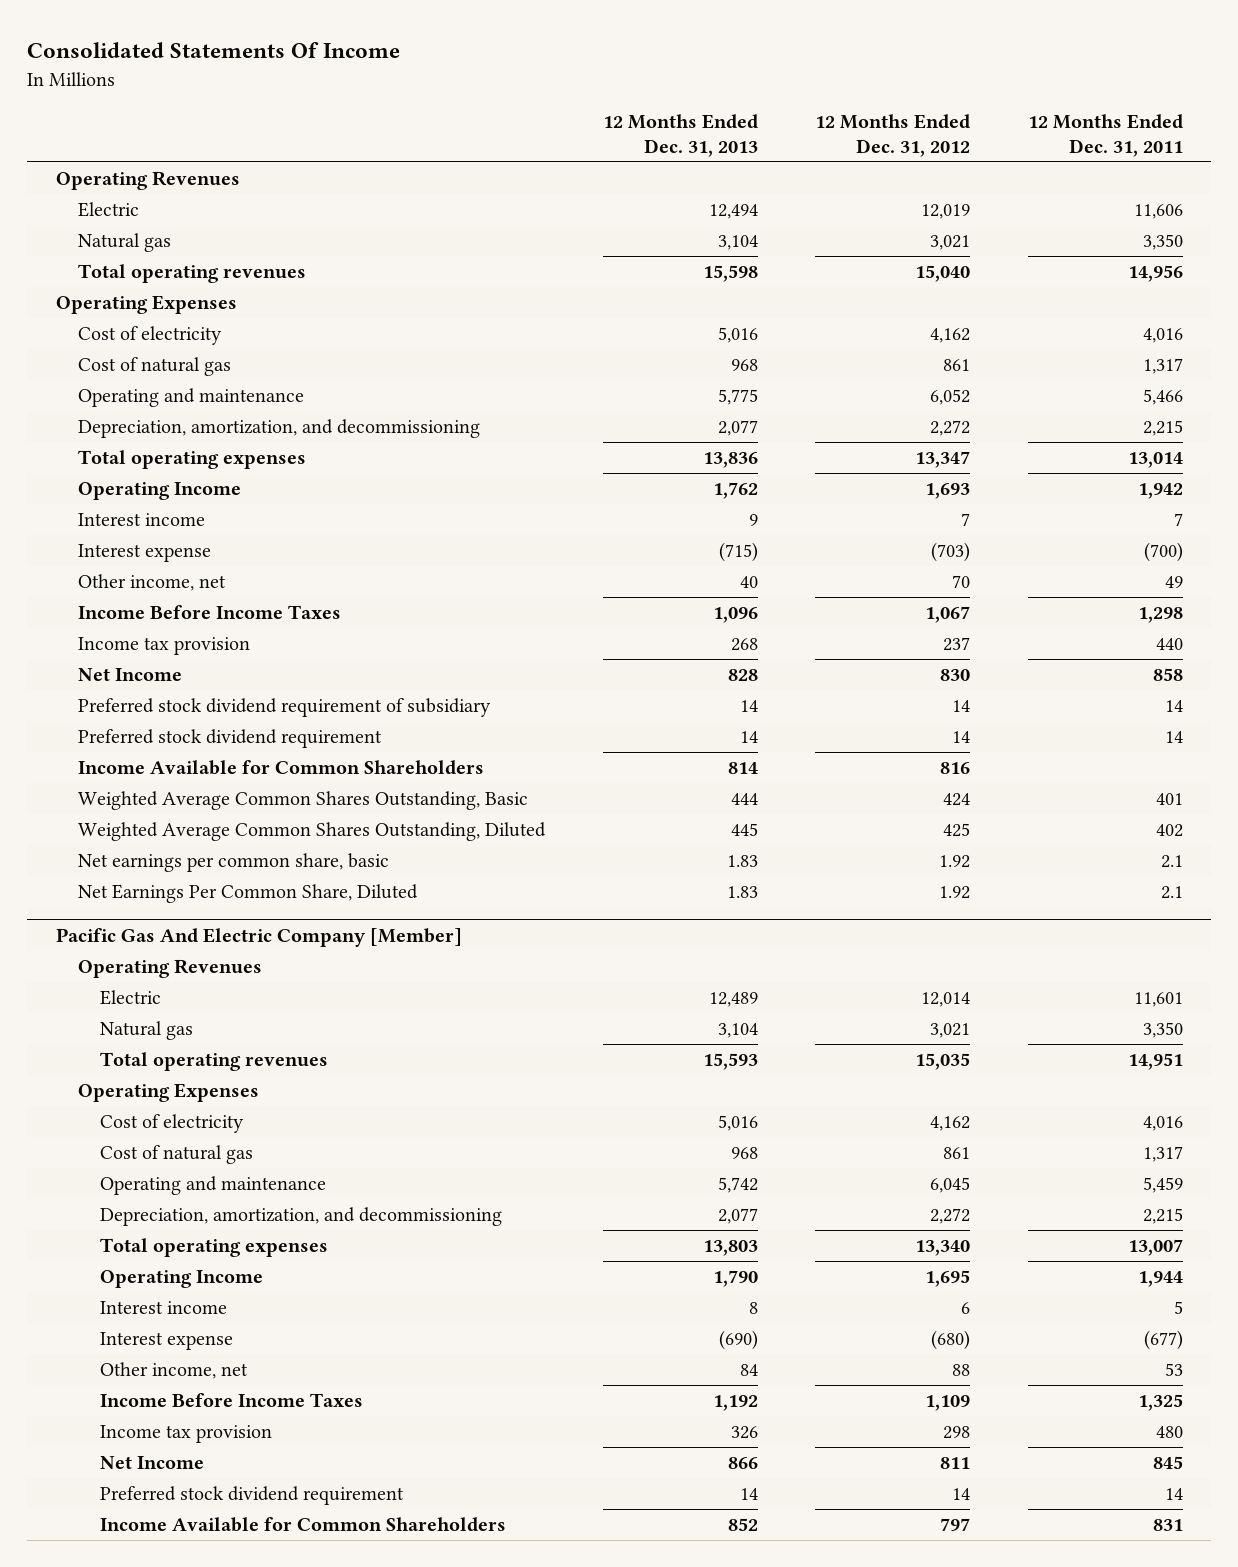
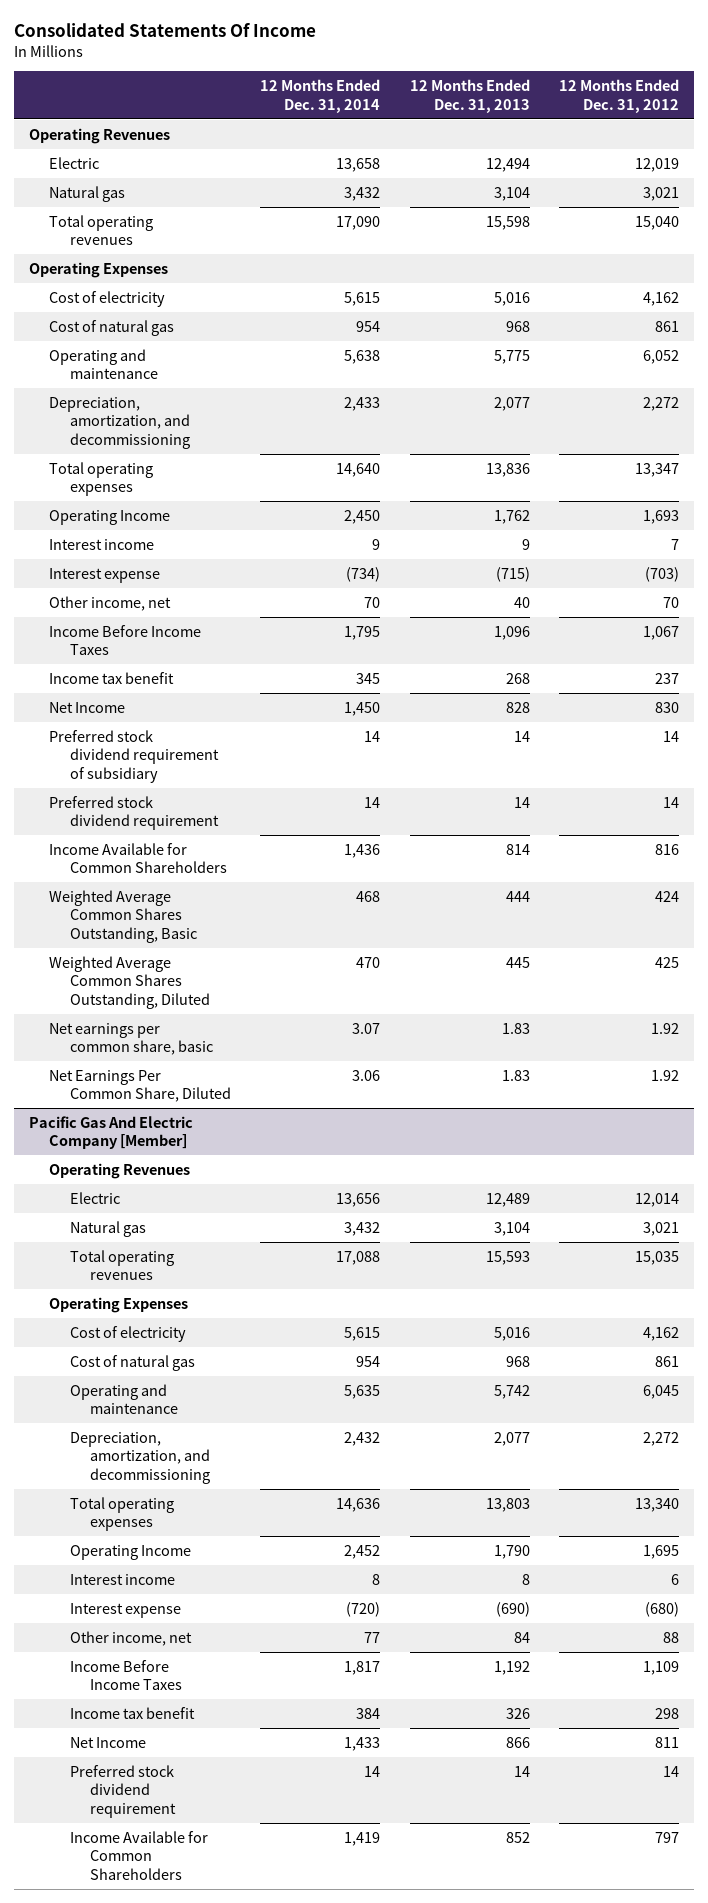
[1027,114,1183,157] 12 Months Ended Dec. 31, 2011 -> none
none -> [260,79,381,113] 12 Months Ended Dec. 31, 2014
[77,637,250,656] Income tax provision -> [49,671,175,684] Income tax benefit
[100,1425,273,1444] Income tax provision -> [69,1706,195,1719] Income tax benefit

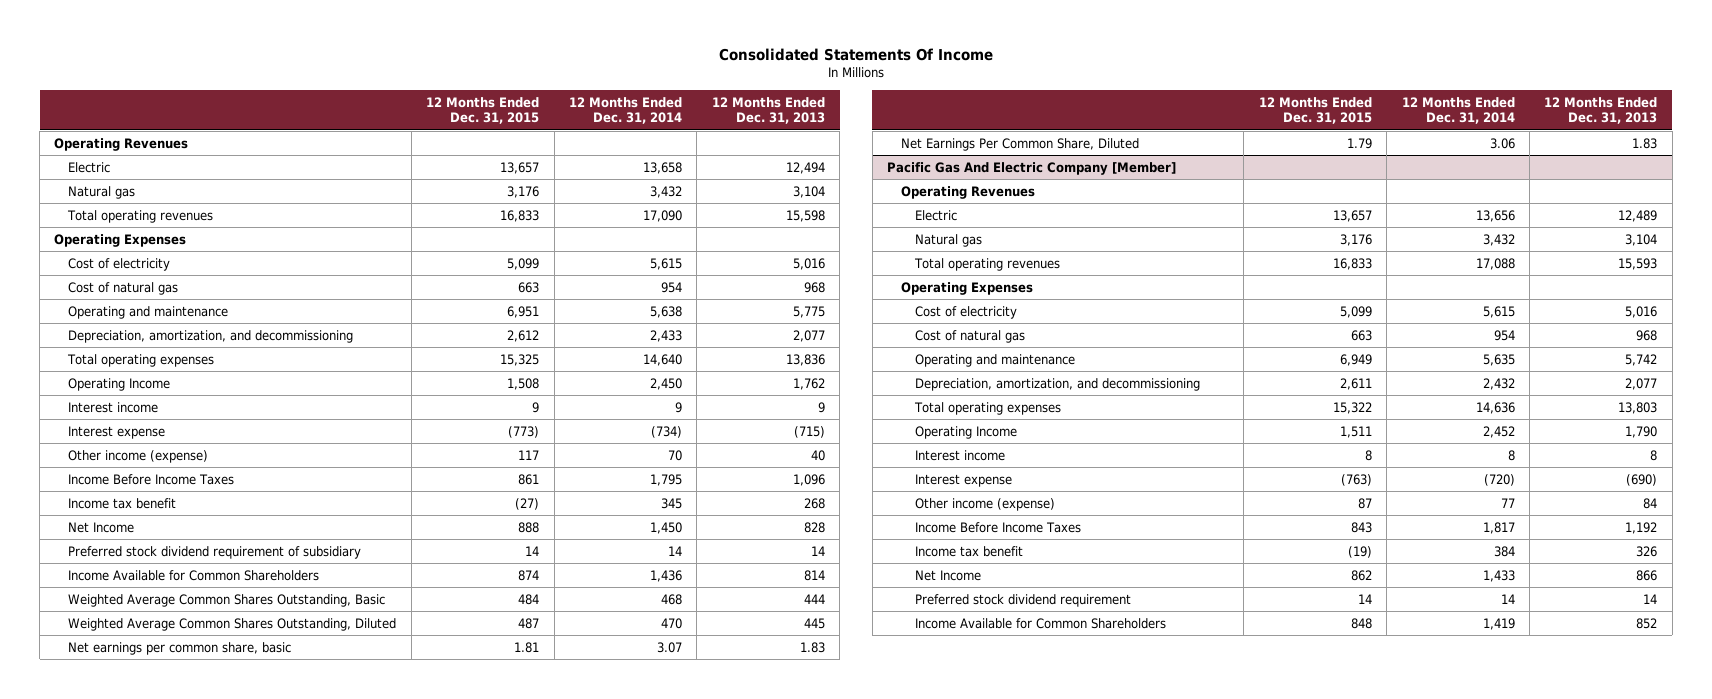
[559,79,680,113] 12 Months Ended Dec. 31, 2012 -> none
none -> [426,96,540,125] 12 Months Ended Dec. 31, 2015
[49,595,172,611] Other income, net -> [68,449,209,463] Other income (expense)
[49,795,219,831] Preferred stock dividend requirement -> none
[69,1630,192,1646] Other income, net -> [915,497,1056,511] Other income (expense)

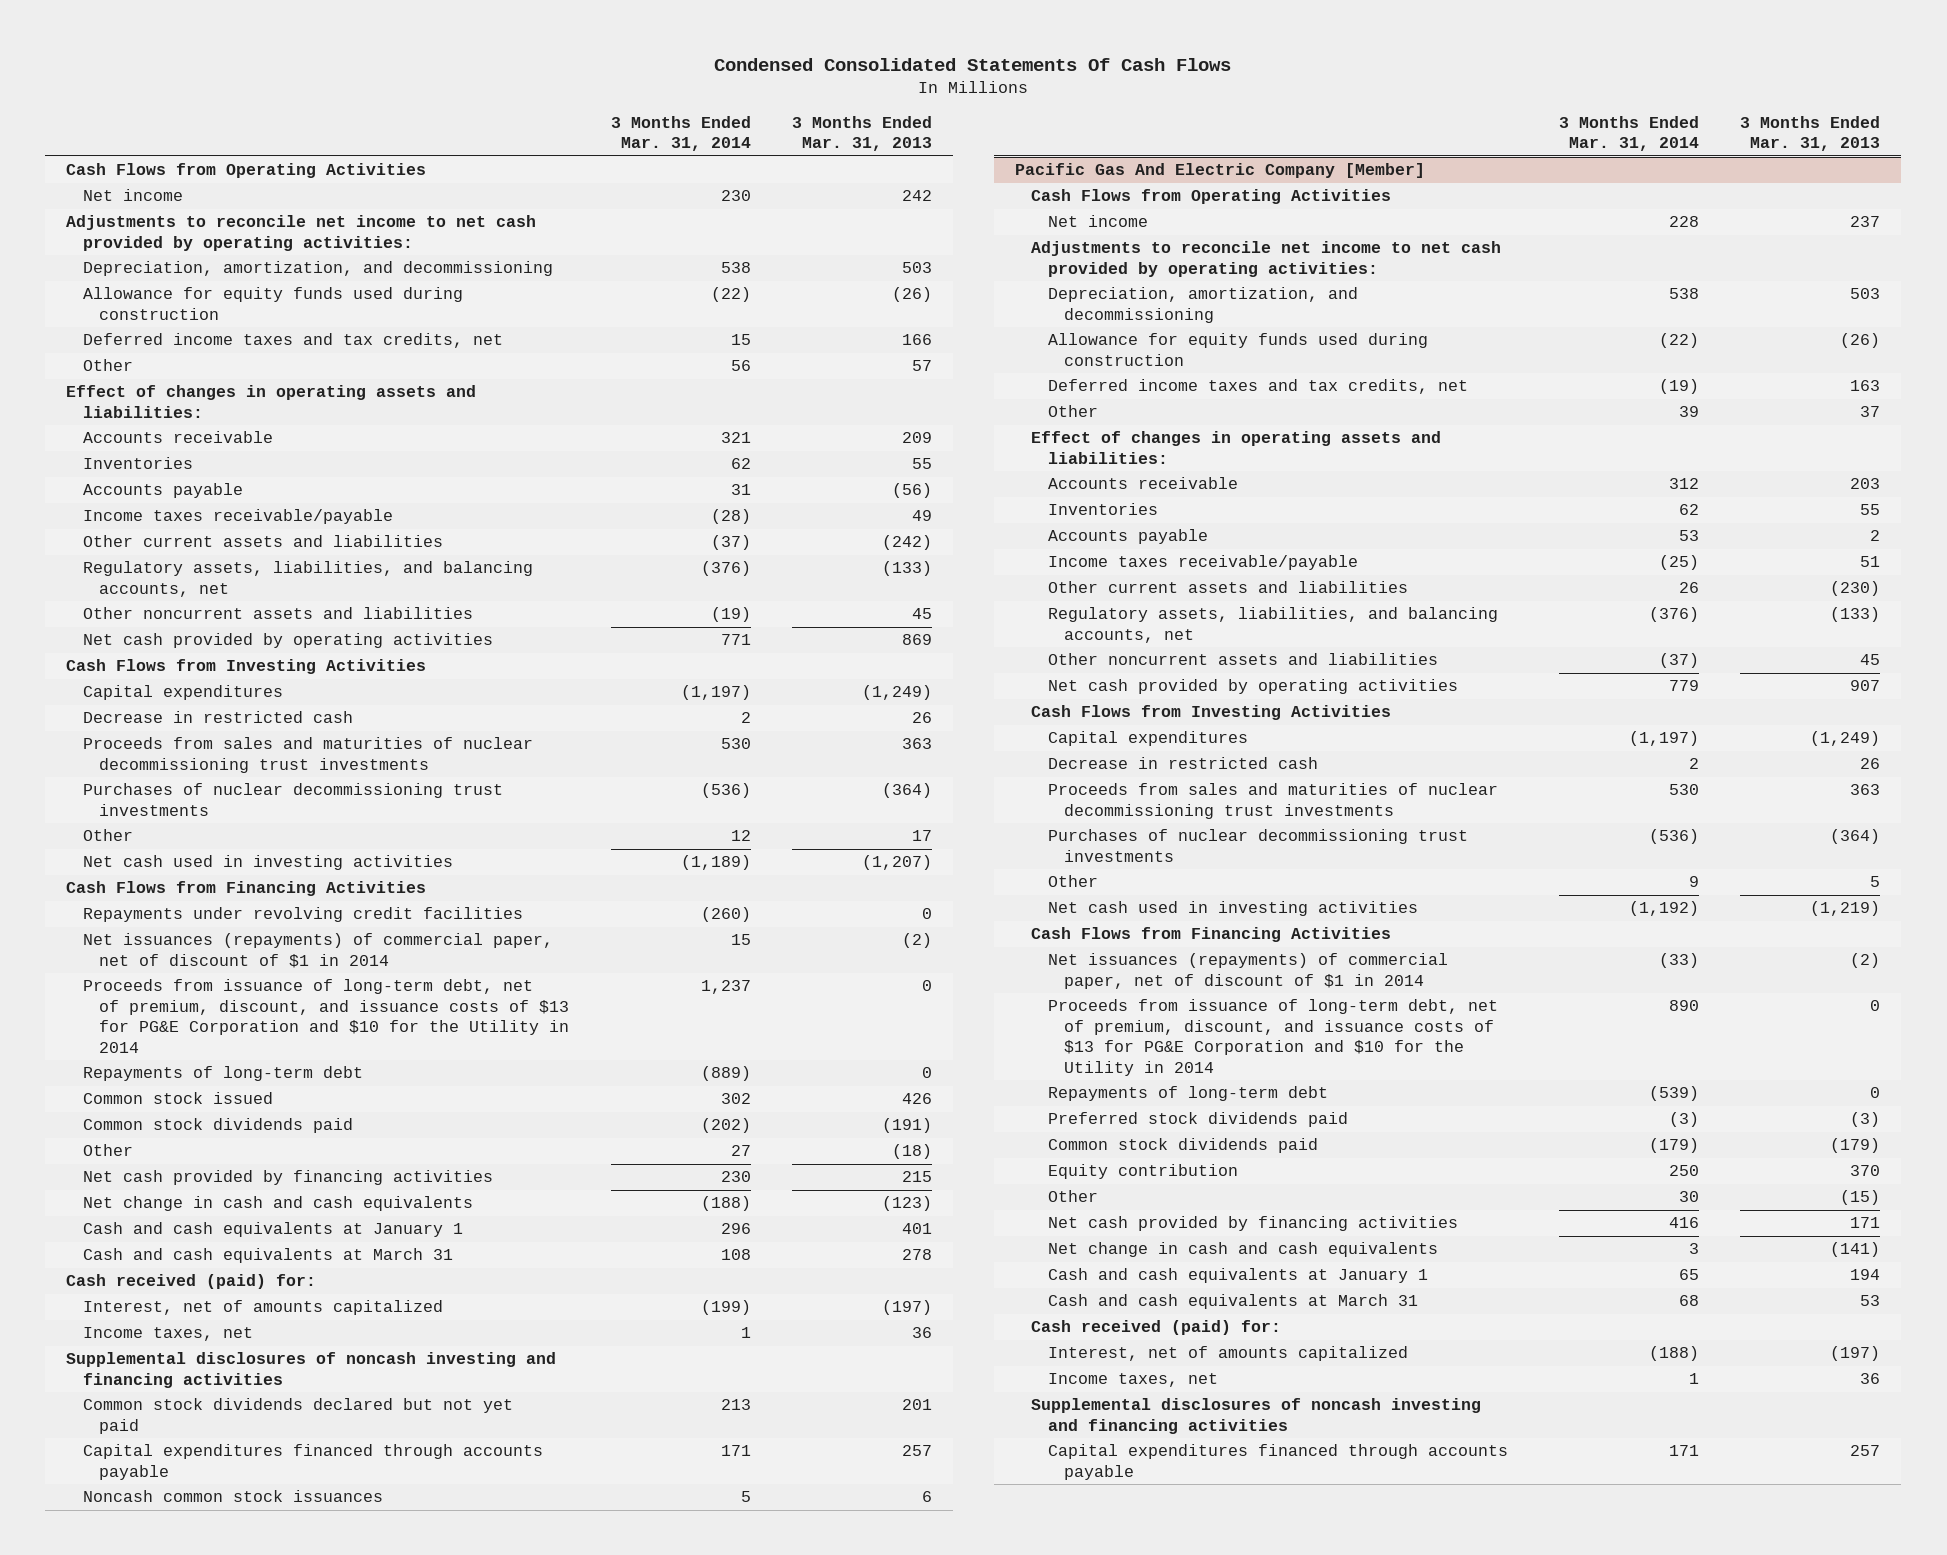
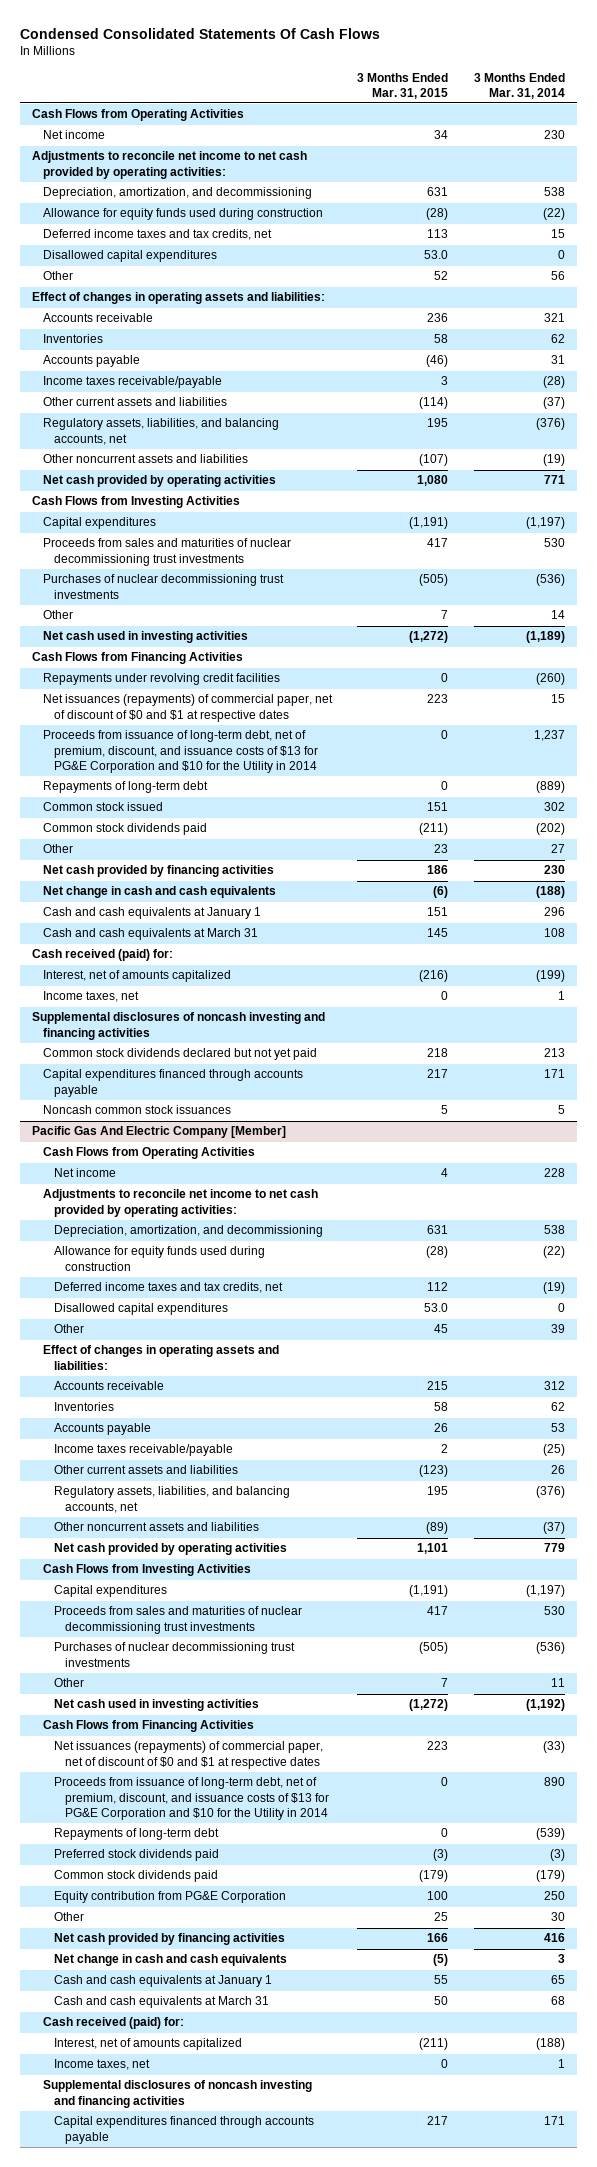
[792,115,933,152] 3 Months Ended Mar. 31, 2013 -> none
none -> [357,72,449,99] 3 Months Ended Mar. 31, 2015
none -> [43,250,218,263] Disallowed capital expenditures
[82,711,353,724] Decrease in restricted cash -> none
[730,830,751,842] 12 -> [550,610,565,620] 14
[82,933,553,968] Net issuances (repayments) of commercial paper, net of discount of $1 in 2014 -> [43,694,334,722] Net issuances (repayments) of commercial paper, net of discount of $0 and $1 at respective dates
none -> [53,1303,228,1316] Disallowed capital expenditures
[1047,757,1318,770] Decrease in restricted cash -> none
[1689,876,1700,888] 9 -> [550,1678,565,1688] 11
[1047,953,1448,989] Net issuances (repayments) of commercial paper, net of discount of $1 in 2014 -> [53,1741,323,1769] Net issuances (repayments) of commercial paper, net of discount of $0 and $1 at respective dates
[1047,1164,1238,1180] Equity contribution -> [53,1891,286,1904] Equity contribution from PG&E Corporation

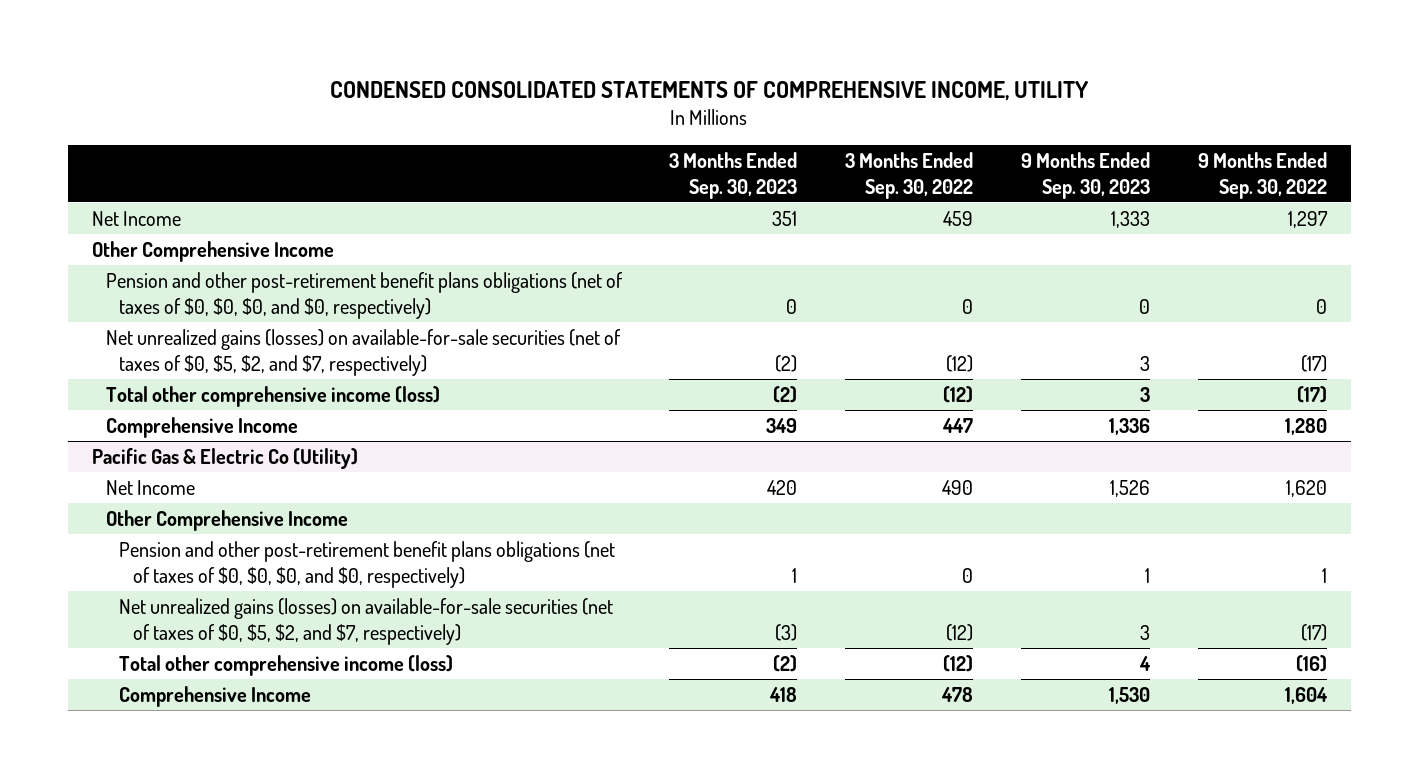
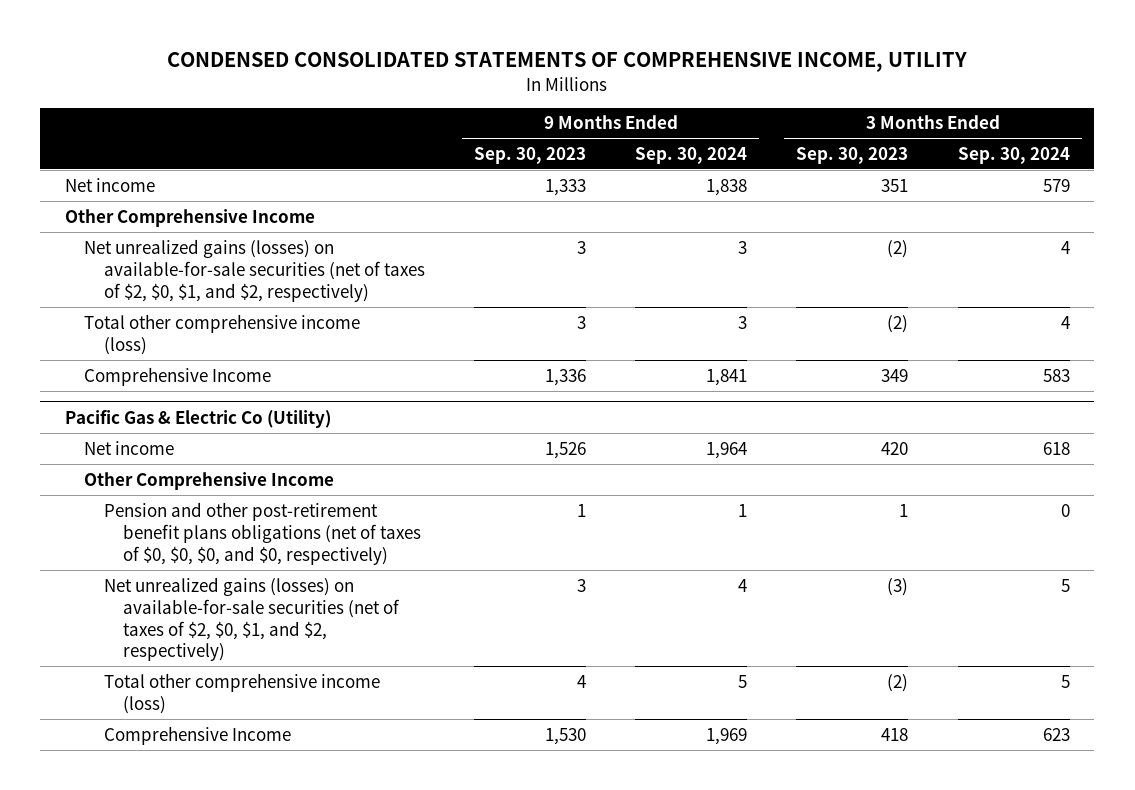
[845,151,974,199] 3 Months Ended Sep. 30, 2022 -> none
[1198,151,1328,199] 9 Months Ended Sep. 30, 2022 -> none
none -> [635,146,748,164] Sep. 30, 2024
none -> [957,146,1070,164] Sep. 30, 2024
[91,210,181,226] Net Income -> [65,177,156,192] Net income
[105,271,623,319] Pension and other post-retirement benefit plans obligations (net of taxes of $0, $0, $0, and $0, respectively) -> none
[105,328,621,376] Net unrealized gains (losses) on available-for-sale securities (net of taxes of $0, $5, $2, and $7, respectively) -> [84,238,425,302] Net unrealized gains (losses) on available-for-sale securities (net of taxes of $2, $0, $1, and $2, respectively)
[105,479,195,495] Net Income -> [84,440,175,455] Net income
[119,597,614,645] Net unrealized gains (losses) on available-for-sale securities (net of taxes of $0, $5, $2, and $7, respectively) -> [103,576,401,662] Net unrealized gains (losses) on available-for-sale securities (net of taxes of $2, $0, $1, and $2, respectively)

